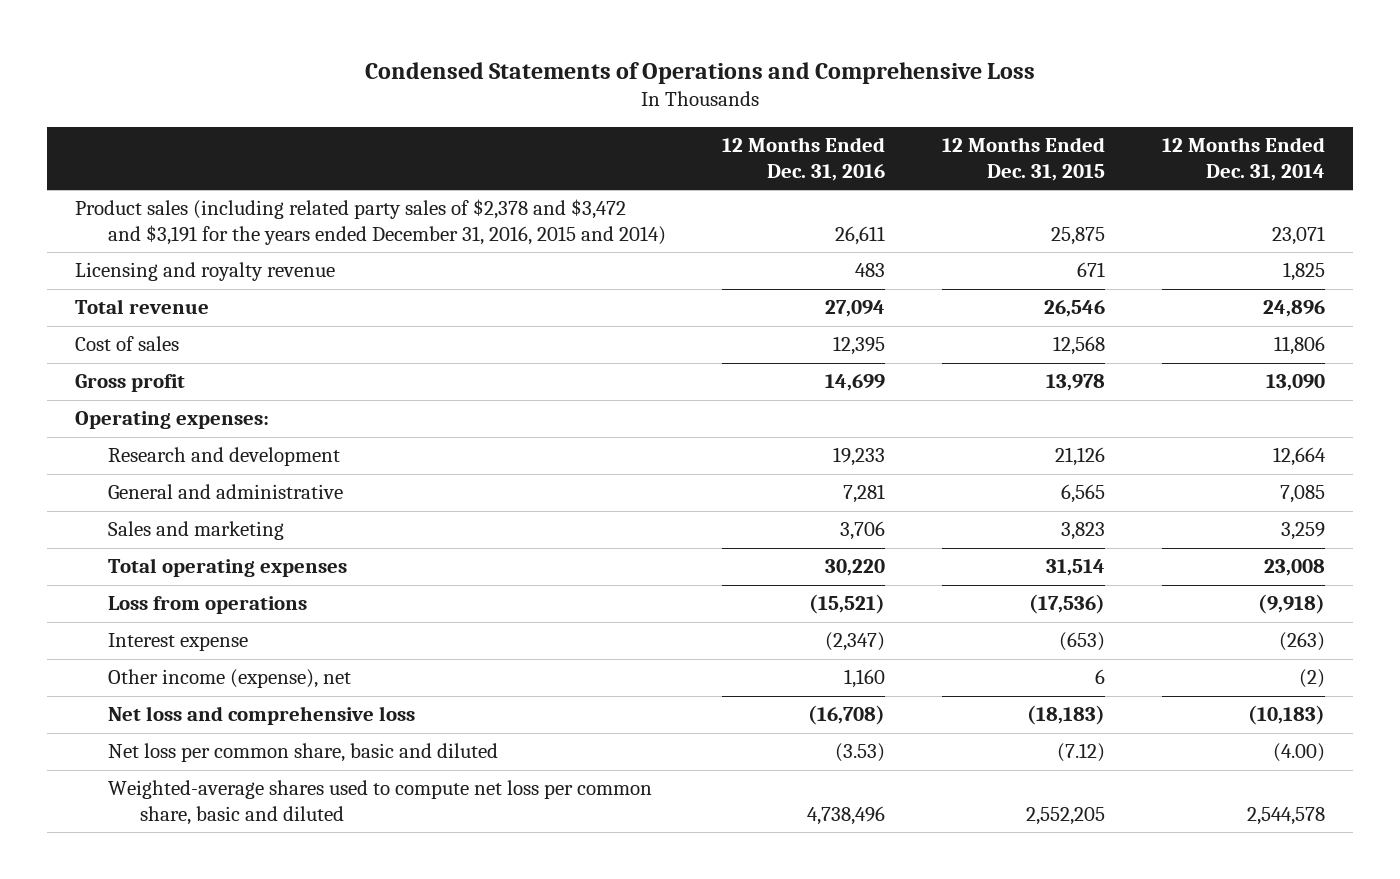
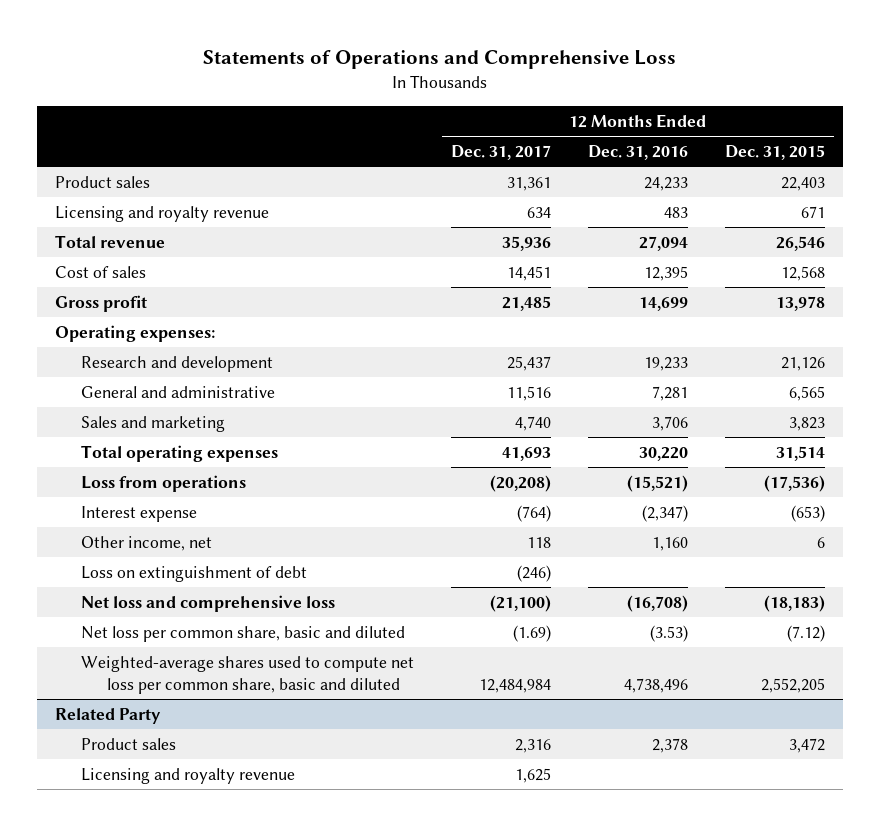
[365,61,1036,84] Condensed Statements of Operations and Comprehensive Loss -> [202,50,676,70] Statements of Operations and Comprehensive Loss
[1162,137,1326,181] 12 Months Ended Dec. 31, 2014 -> none
none -> [450,144,551,160] Dec. 31, 2017
[75,199,666,245] Product sales (including related party sales of $2,378 and $3,472 and $3,191 for the years ended December 31, 2016, 2015 and 2014) -> none
none -> [55,175,151,188] Product sales
[107,669,351,689] Other income (expense), net -> [80,535,212,551] Other income, net
none -> [80,565,307,582] Loss on extinguishment of debt
none -> [55,707,162,724] Related Party
none -> [80,737,176,750] Product sales
none -> [80,767,295,784] Licensing and royalty revenue

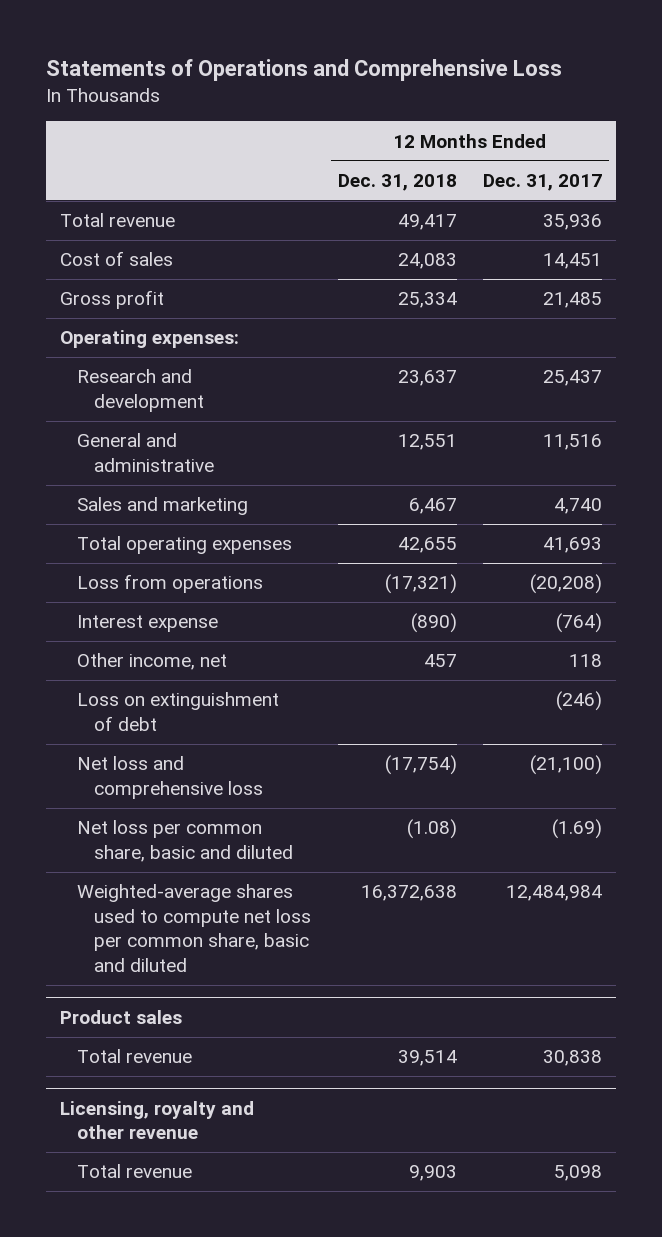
[587,144,688,160] Dec. 31, 2016 -> none
[724,144,825,160] Dec. 31, 2015 -> none
none -> [337,174,457,192] Dec. 31, 2018
[55,175,151,188] Product sales -> none
[55,205,270,222] Licensing and royalty revenue -> none
[55,707,162,724] Related Party -> none
[80,737,176,750] Product sales -> none
[80,767,295,784] Licensing and royalty revenue -> none
none -> [59,1009,182,1024] Product sales
none -> [76,1049,192,1064] Total revenue
none -> [59,1100,254,1140] Licensing, royalty and other revenue
none -> [76,1164,192,1179] Total revenue

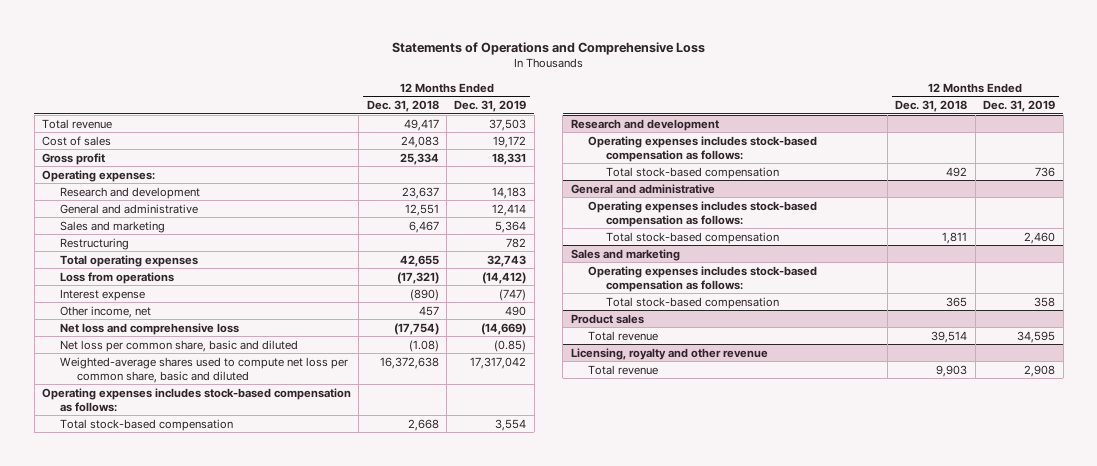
[483,174,603,192] Dec. 31, 2017 -> none
none -> [454,99,527,112] Dec. 31, 2019
none -> [59,237,129,250] Restructuring
[76,692,279,731] Loss on extinguishment of debt -> none
none -> [42,387,352,412] Operating expenses includes stock-based compensation as follows:
none -> [59,418,233,431] Total stock-based compensation
none -> [570,118,719,131] Research and development
none -> [588,135,818,162] Operating expenses includes stock-based compensation as follows:
none -> [605,166,779,179] Total stock-based compensation
none -> [570,183,715,194] General and administrative
none -> [588,200,818,227] Operating expenses includes stock-based compensation as follows:
none -> [605,231,779,244] Total stock-based compensation
none -> [570,248,680,261] Sales and marketing
none -> [588,265,818,292] Operating expenses includes stock-based compensation as follows:
none -> [605,296,779,309] Total stock-based compensation

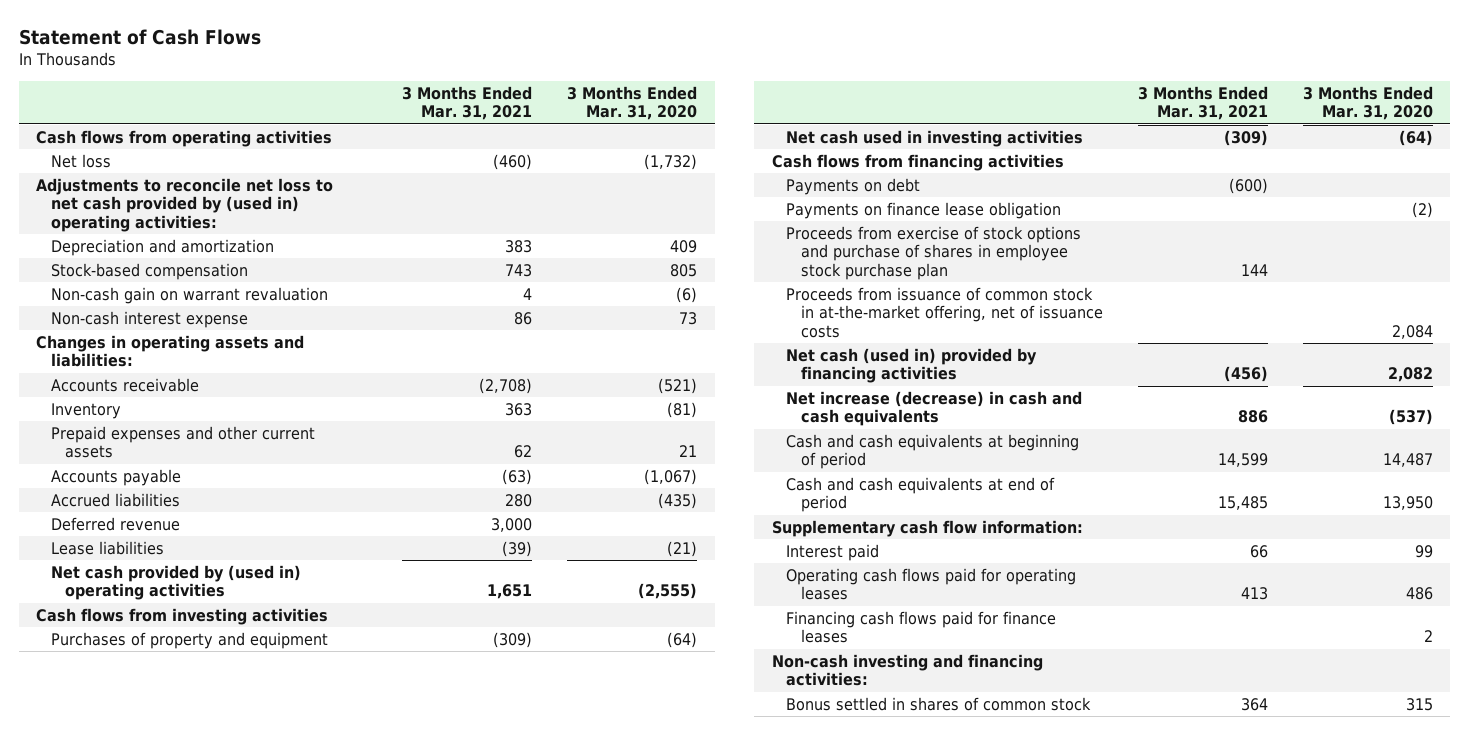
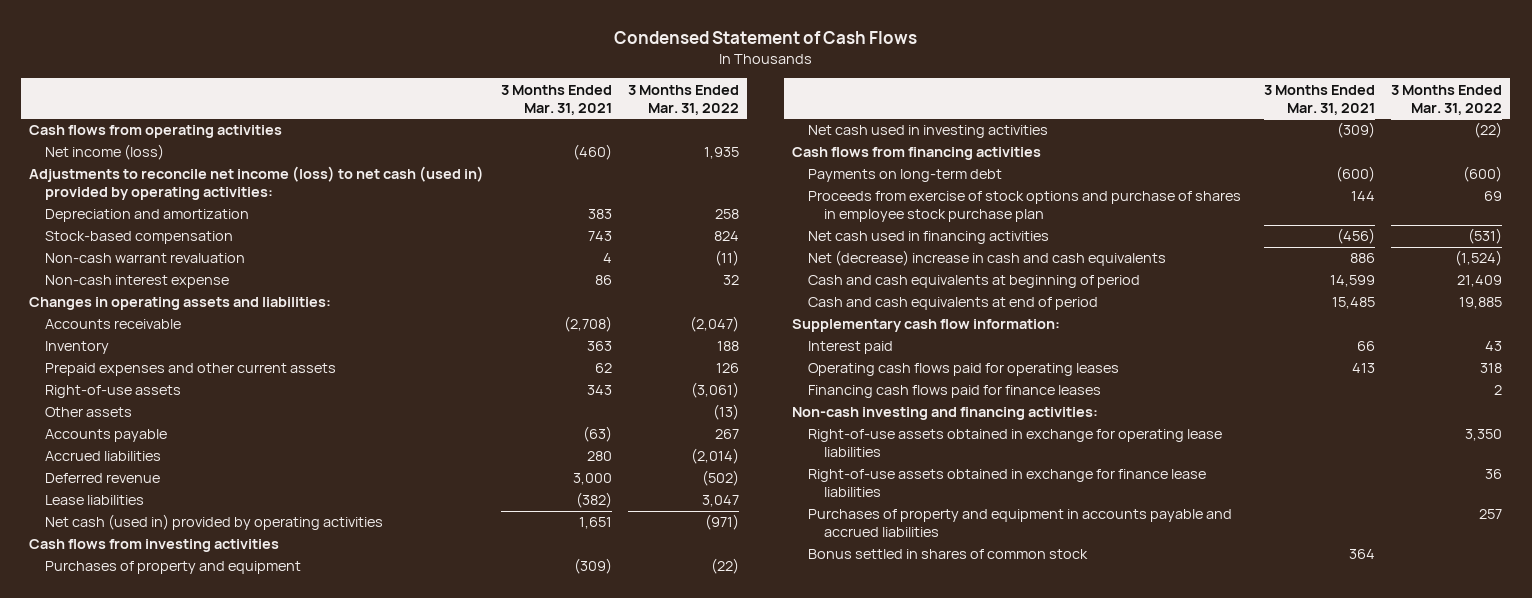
[19,28,262,45] Statement of Cash Flows -> [613,31,917,45] Condensed Statement of Cash Flows
[567,85,698,121] 3 Months Ended Mar. 31, 2020 -> none
none -> [628,84,740,115] 3 Months Ended Mar. 31, 2022
[50,153,111,168] Net loss -> [45,144,165,161] Net income (loss)
[36,177,334,232] Adjustments to reconcile net loss to net cash provided by (used in) operating activities: -> [29,166,485,201] Adjustments to reconcile net income (loss) to net cash (used in) provided by operating activities:
[50,286,328,304] Non-cash gain on warrant revaluation -> [45,253,246,264] Non-cash warrant revaluation
none -> [45,385,182,399] Right-of-use assets
none -> [45,407,133,418] Other assets
[502,540,533,557] (39) -> [575,492,612,509] (382)
[50,564,301,601] Net cash provided by (used in) operating activities -> [45,514,384,531] Net cash (used in) provided by operating activities
[786,201,1062,219] Payments on finance lease obligation -> none
[786,177,921,195] Payments on debt -> [808,169,1003,183] Payments on long-term debt
[786,286,1103,338] Proceeds from issuance of common stock in at-the-market offering, net of issuance costs -> none
[786,347,1038,384] Net cash (used in) provided by financing activities -> [808,231,1050,245] Net cash used in financing activities
[786,390,1083,427] Net increase (decrease) in cash and cash equivalents -> [808,250,1167,267] Net (decrease) increase in cash and cash equivalents
none -> [808,429,1223,458] Right-of-use assets obtained in exchange for operating lease liabilities
none -> [808,469,1207,498] Right-of-use assets obtained in exchange for finance lease liabilities
none -> [808,509,1233,538] Purchases of property and equipment in accounts payable and accrued liabilities

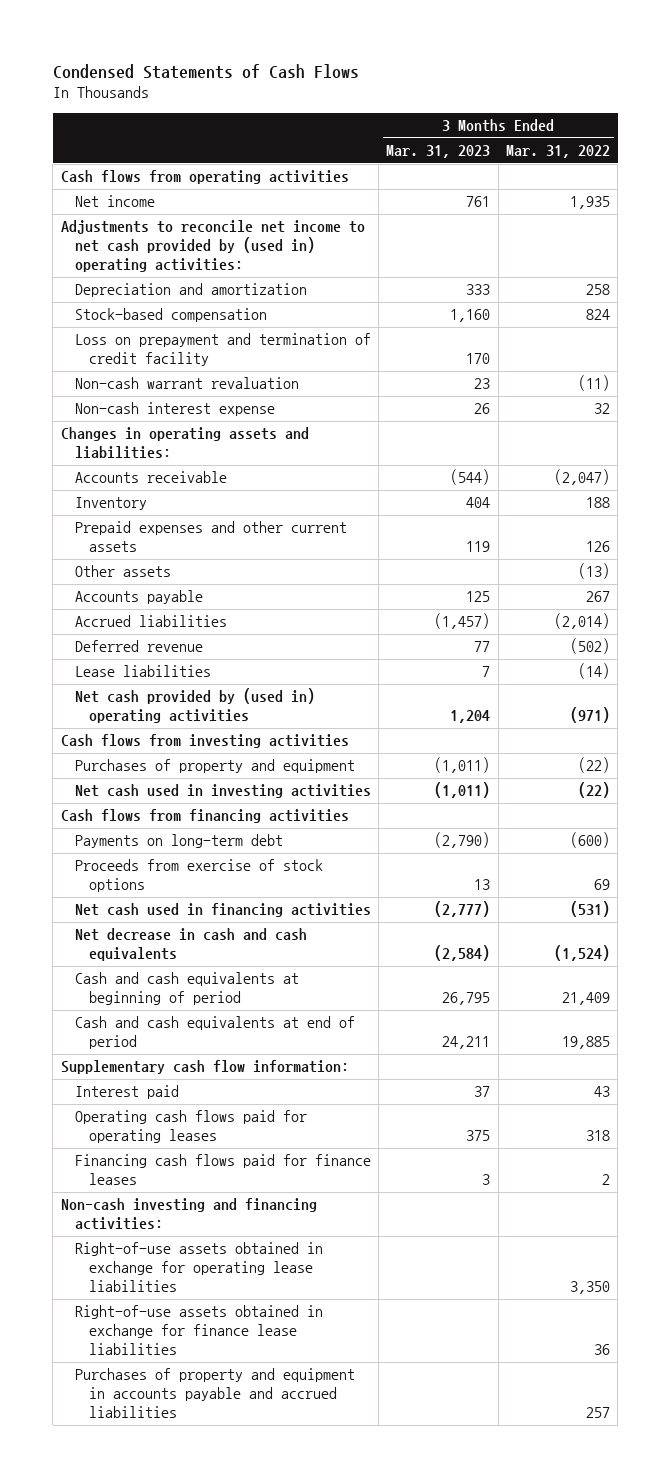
[613,31,917,45] Condensed Statement of Cash Flows -> [52,63,359,79] Condensed Statements of Cash Flows
[500,84,612,115] 3 Months Ended Mar. 31, 2021 -> none
none -> [386,145,491,159] Mar. 31, 2023
[45,144,165,161] Net income (loss) -> [74,195,155,208] Net income
[29,166,485,201] Adjustments to reconcile net income (loss) to net cash (used in) provided by operating activities: -> [60,220,365,272] Adjustments to reconcile net income to net cash provided by (used in) operating activities:
none -> [74,333,371,367] Loss on prepayment and termination of credit facility
[45,385,182,399] Right-of-use assets -> none
[702,495,740,508] 3,047 -> [577,663,610,680] (14)
[45,514,384,531] Net cash (used in) provided by operating activities -> [74,688,315,724] Net cash provided by (used in) operating activities
[808,191,1242,223] Proceeds from exercise of stock options and purchase of shares in employee stock purchase plan -> [74,859,323,893] Proceeds from exercise of stock options
[808,250,1167,267] Net (decrease) increase in cash and cash equivalents -> [74,928,307,962] Net decrease in cash and cash equivalents
[808,549,1089,560] Bonus settled in shares of common stock -> none

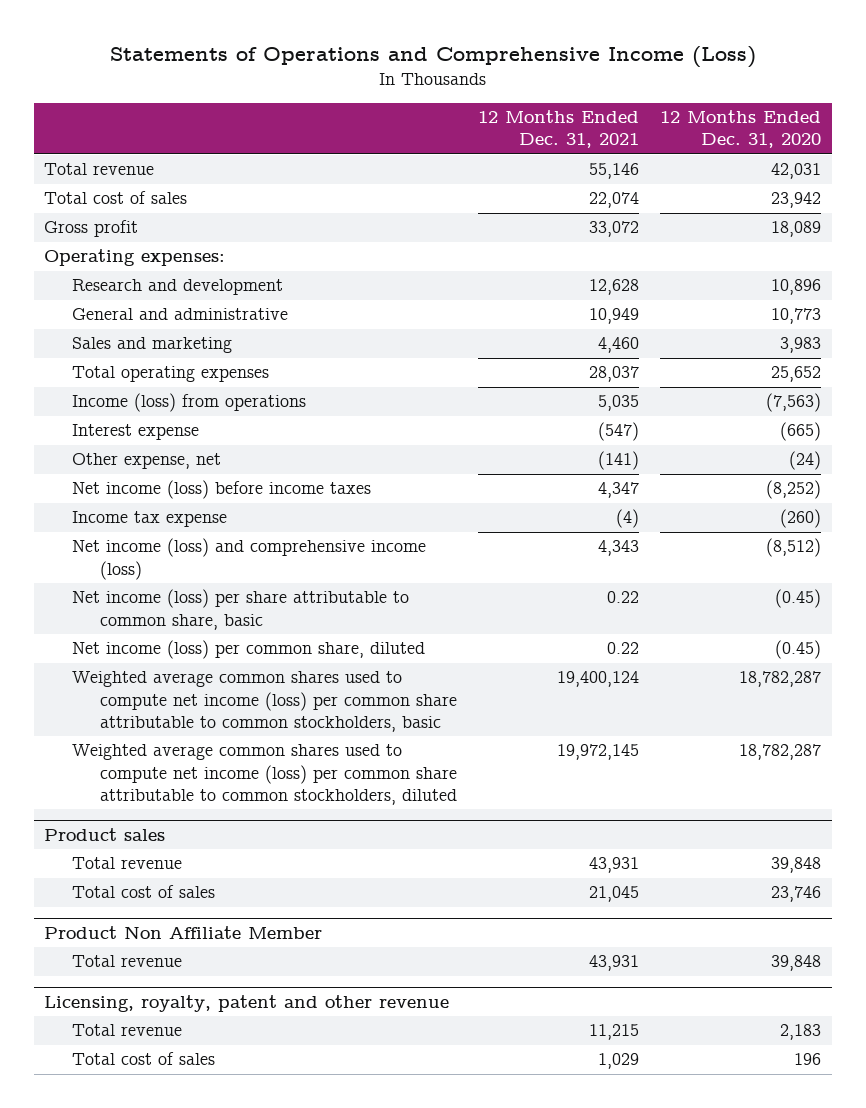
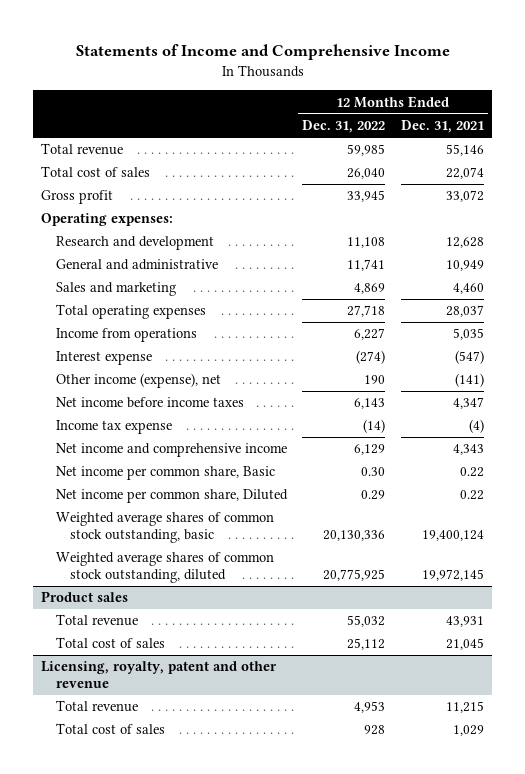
[109,46,756,69] Statements of Operations and Comprehensive Income (Loss) -> [75,44,450,61] Statements of Income and Comprehensive Income
[660,110,822,149] 12 Months Ended Dec. 31, 2020 -> none
none -> [302,120,386,134] Dec. 31, 2022
[72,393,307,413] Income (loss) from operations -> [55,328,197,343] Income from operations
[72,453,222,470] Other expense, net -> [55,373,221,389] Other income (expense), net
[72,480,372,500] Net income (loss) before income taxes -> [55,397,244,409] Net income before income taxes
[72,538,427,580] Net income (loss) and comprehensive income (loss) -> [55,443,287,458] Net income and comprehensive income
[72,589,410,630] Net income (loss) per share attributable to common share, basic -> [55,466,275,481] Net income per common share, Basic
[72,640,426,660] Net income (loss) per common share, diluted -> [55,489,288,504] Net income per common share, Diluted
[72,671,457,733] Weighted average common shares used to compute net income (loss) per common share attributable to common stockholders, basic -> [55,512,274,544] Weighted average shares of common stock outstanding, basic
[72,744,457,806] Weighted average common shares used to compute net income (loss) per common share attributable to common stockholders, diluted -> [55,552,274,584] Weighted average shares of common stock outstanding, diluted
[44,925,323,939] Product Non Affiliate Member -> none
[72,955,183,968] Total revenue -> none

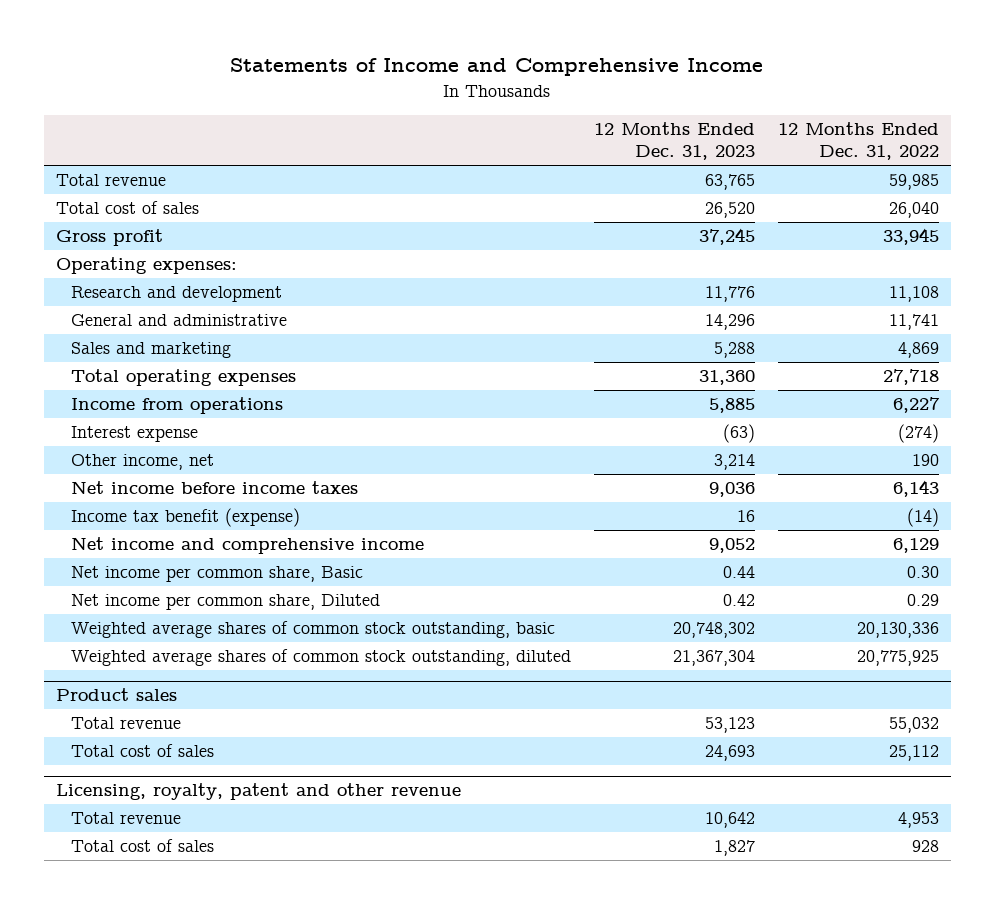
[401,120,485,134] Dec. 31, 2021 -> none
none -> [594,122,756,161] 12 Months Ended Dec. 31, 2023
[55,373,221,389] Other income (expense), net -> [71,454,215,471] Other income, net
[55,420,172,435] Income tax expense -> [71,508,301,528] Income tax benefit (expense)

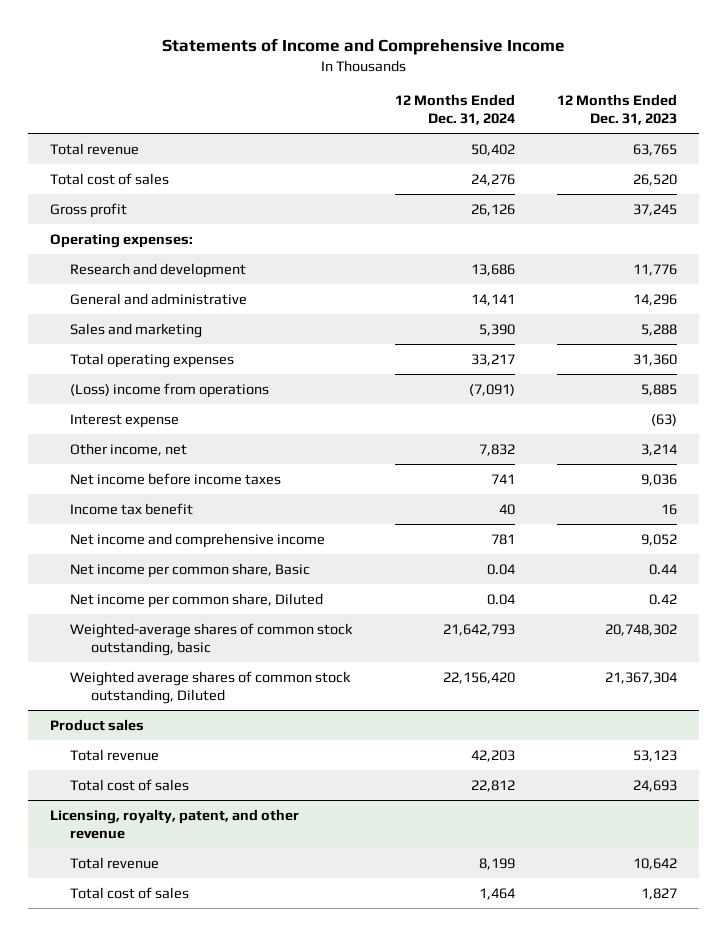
[778,122,940,161] 12 Months Ended Dec. 31, 2022 -> none
none -> [394,93,515,126] 12 Months Ended Dec. 31, 2024
[71,397,284,415] Income from operations -> [70,382,270,398] (Loss) income from operations
[71,508,301,528] Income tax benefit (expense) -> [70,502,194,515] Income tax benefit
[71,621,556,639] Weighted average shares of common stock outstanding, basic -> [70,622,354,657] Weighted-average shares of common stock outstanding, basic
[71,649,572,667] Weighted average shares of common stock outstanding, diluted -> [70,670,352,705] Weighted average shares of common stock outstanding, Diluted
[55,783,461,801] Licensing, royalty, patent and other revenue -> [49,808,299,840] Licensing, royalty, patent, and other revenue

